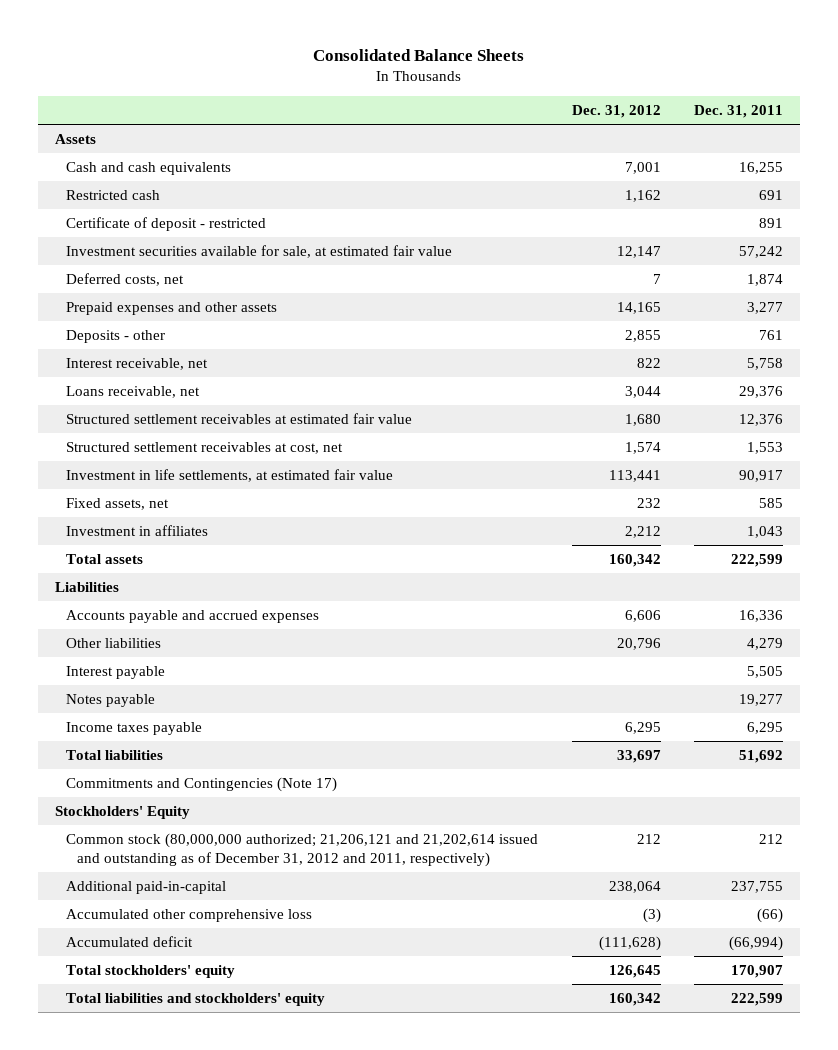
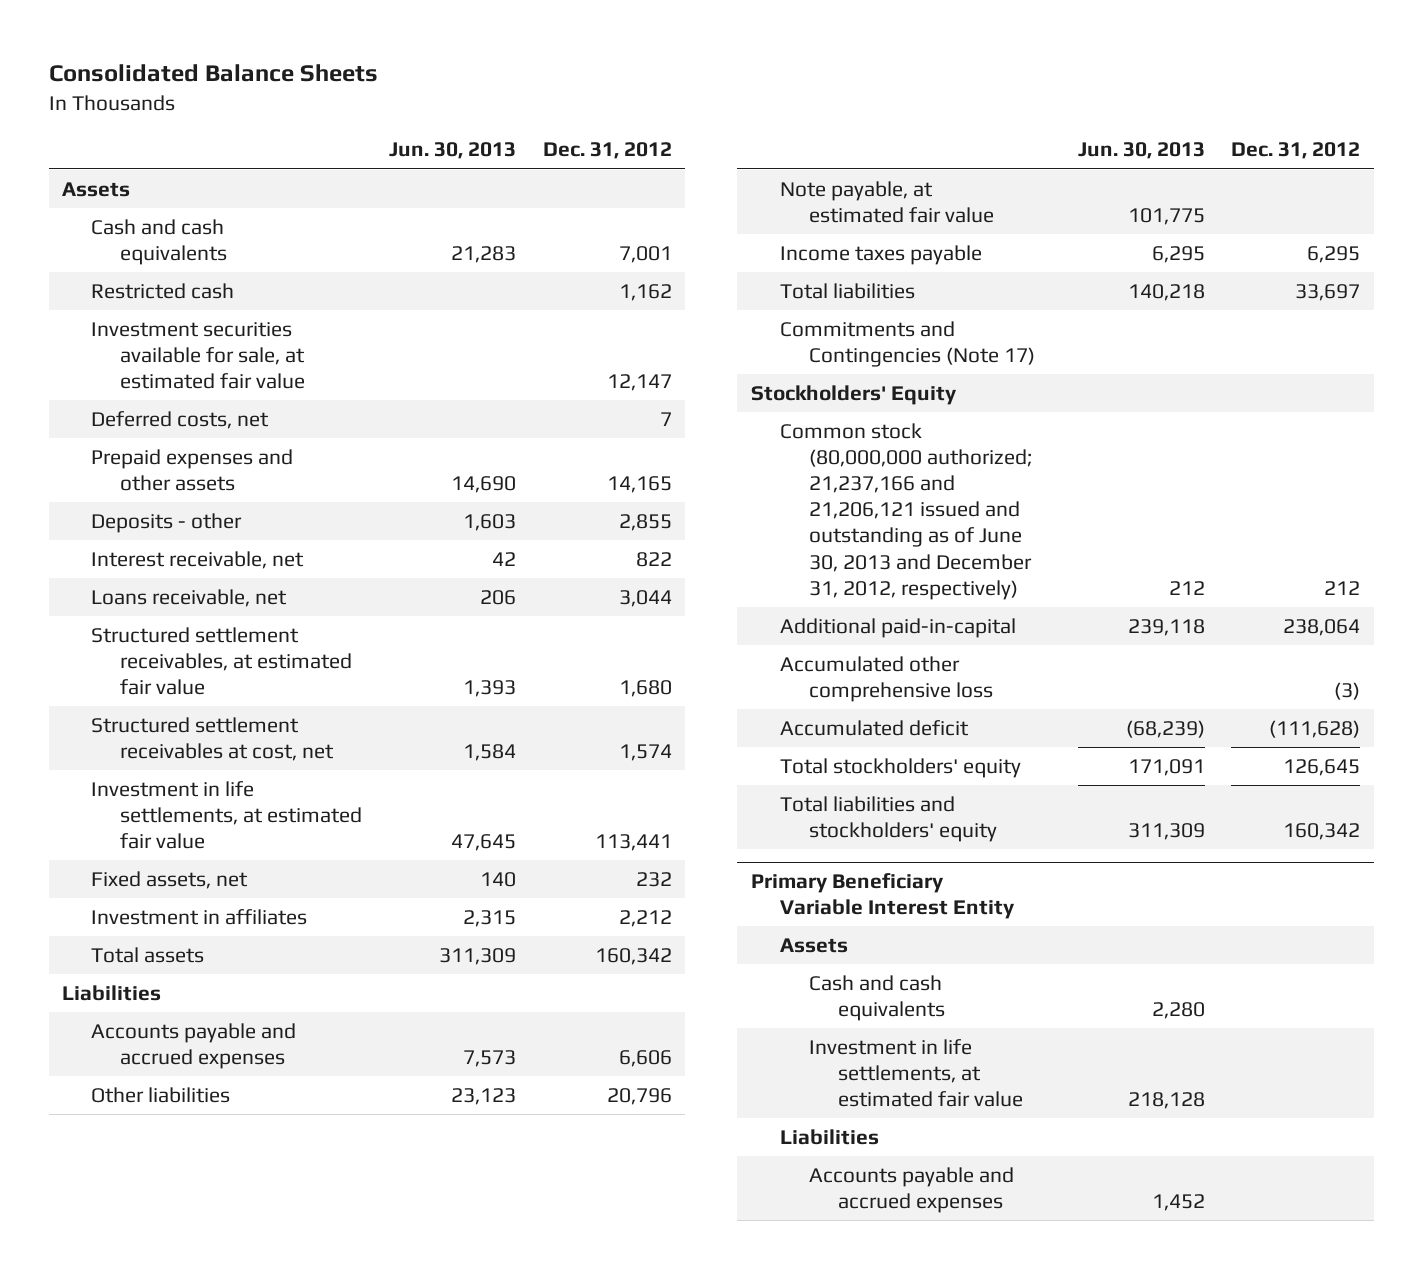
[694,105,784,119] Dec. 31, 2011 -> none
none -> [388,142,516,160] Jun. 30, 2013
[66,216,267,231] Certificate of deposit - restricted -> none
[66,412,413,424] Structured settlement receivables at estimated fair value -> [91,626,353,696] Structured settlement receivables, at estimated fair value
[66,665,166,679] Interest payable -> none
[66,693,156,707] Notes payable -> none
none -> [779,180,994,223] Note payable, at estimated fair value
[66,832,539,867] Common stock (80,000,000 authorized; 21,206,121 and 21,202,614 issued and outstanding as of December 31, 2012 and 2011, respectively) -> [779,422,1032,600] Common stock (80,000,000 authorized; 21,237,166 and 21,206,121 issued and outstanding as of June 30, 2013 and December 31, 2012, respectively)
none -> [750,872,1015,920] Primary Beneficiary Variable Interest Entity
none -> [779,937,848,953] Assets
none -> [808,974,946,1021] Cash and cash equivalents
none -> [808,1038,1024,1108] Investment in life settlements, at estimated fair value
none -> [779,1128,879,1145] Liabilities
none -> [808,1166,1014,1213] Accounts payable and accrued expenses

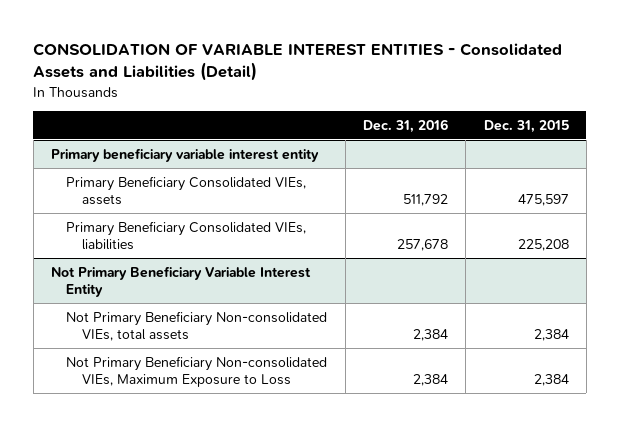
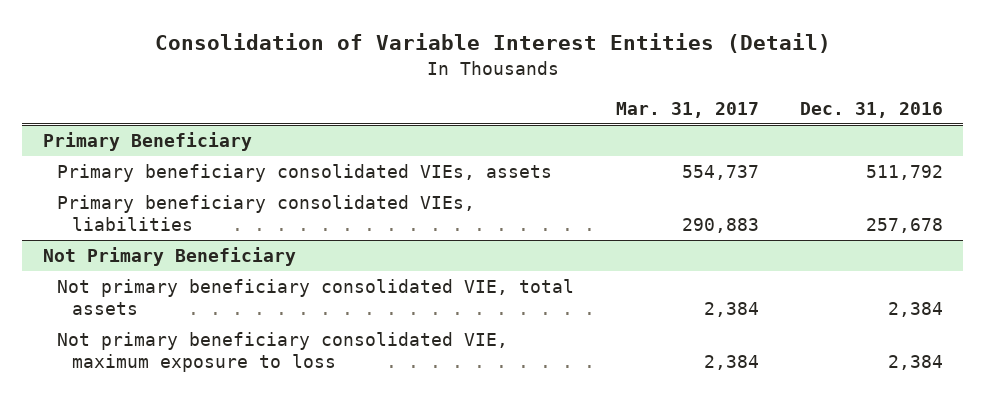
[33,43,563,82] CONSOLIDATION OF VARIABLE INTEREST ENTITIES - Consolidated Assets and Liabilities (Detail) -> [154,33,831,54] Consolidation of Variable Interest Entities (Detail)
[483,119,569,133] Dec. 31, 2015 -> none
none -> [615,102,759,119] Mar. 31, 2017
[50,147,319,162] Primary beneficiary variable interest entity -> [42,132,252,152] Primary Beneficiary
[66,175,307,206] Primary Beneficiary Consolidated VIEs, assets -> [57,164,553,183] Primary beneficiary consolidated VIEs, assets
[66,220,307,251] Primary Beneficiary Consolidated VIEs, liabilities -> [57,195,476,232] Primary beneficiary consolidated VIEs, liabilities
[50,265,311,298] Not Primary Beneficiary Variable Interest Entity -> [42,247,296,267] Not Primary Beneficiary
[66,310,328,342] Not Primary Beneficiary Non-consolidated VIEs, total assets -> [57,279,575,316] Not primary beneficiary consolidated VIE, total assets
[66,355,328,388] Not Primary Beneficiary Non-consolidated VIEs, Maximum Exposure to Loss -> [57,332,509,373] Not primary beneficiary consolidated VIE, maximum exposure to loss

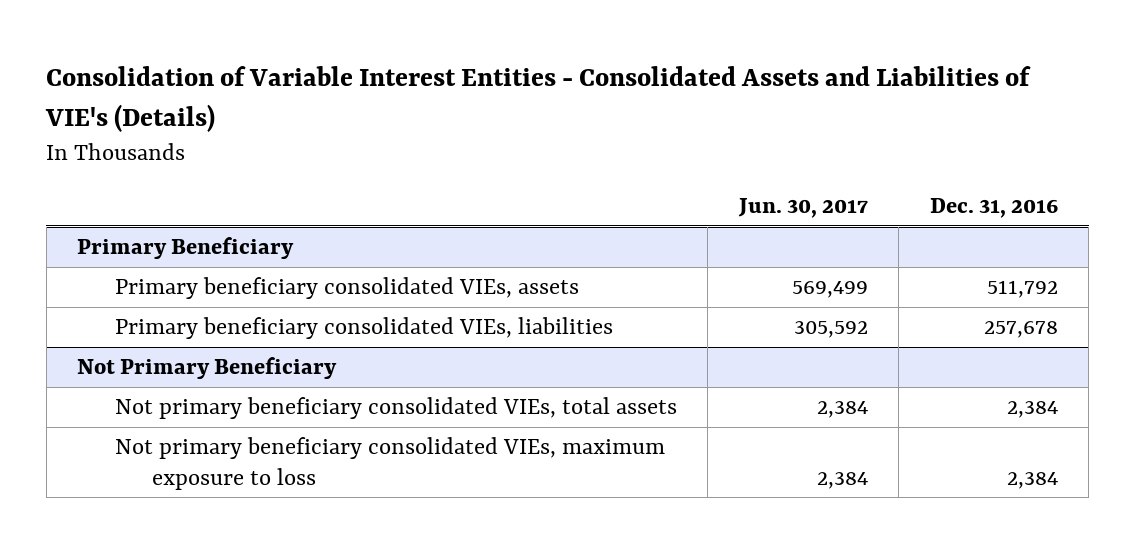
[154,33,831,54] Consolidation of Variable Interest Entities (Detail) -> [45,65,1032,132] Consolidation of Variable Interest Entities - Consolidated Assets and Liabilities of VIE's (Details)
[615,102,759,119] Mar. 31, 2017 -> none
none -> [737,198,868,219] Jun. 30, 2017
[57,279,575,316] Not primary beneficiary consolidated VIE, total assets -> [114,397,677,420] Not primary beneficiary consolidated VIEs, total assets
[57,332,509,373] Not primary beneficiary consolidated VIE, maximum exposure to loss -> [114,437,665,490] Not primary beneficiary consolidated VIEs, maximum exposure to loss

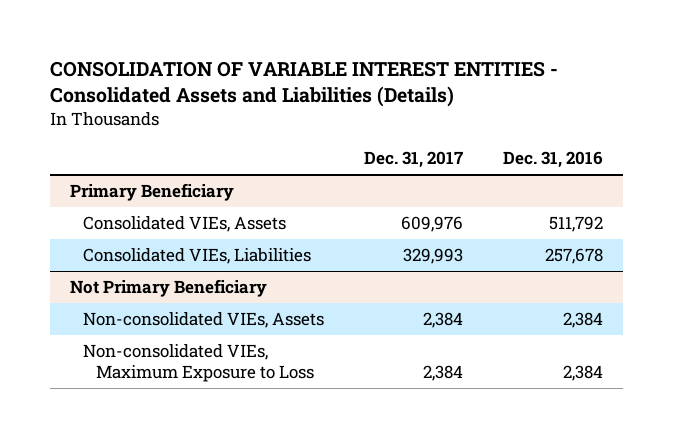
[45,65,1032,132] Consolidation of Variable Interest Entities - Consolidated Assets and Liabilities of VIE's (Details) -> [49,60,558,108] CONSOLIDATION OF VARIABLE INTEREST ENTITIES - Consolidated Assets and Liabilities (Details)
[737,198,868,219] Jun. 30, 2017 -> none
none -> [364,151,464,169] Dec. 31, 2017
[114,277,579,300] Primary beneficiary consolidated VIEs, assets -> [82,216,286,233] Consolidated VIEs, Assets
[114,317,613,340] Primary beneficiary consolidated VIEs, liabilities -> [82,248,311,265] Consolidated VIEs, Liabilities
[114,397,677,420] Not primary beneficiary consolidated VIEs, total assets -> [82,312,324,329] Non-consolidated VIEs, Assets
[114,437,665,490] Not primary beneficiary consolidated VIEs, maximum exposure to loss -> [82,344,315,382] Non-consolidated VIEs, Maximum Exposure to Loss

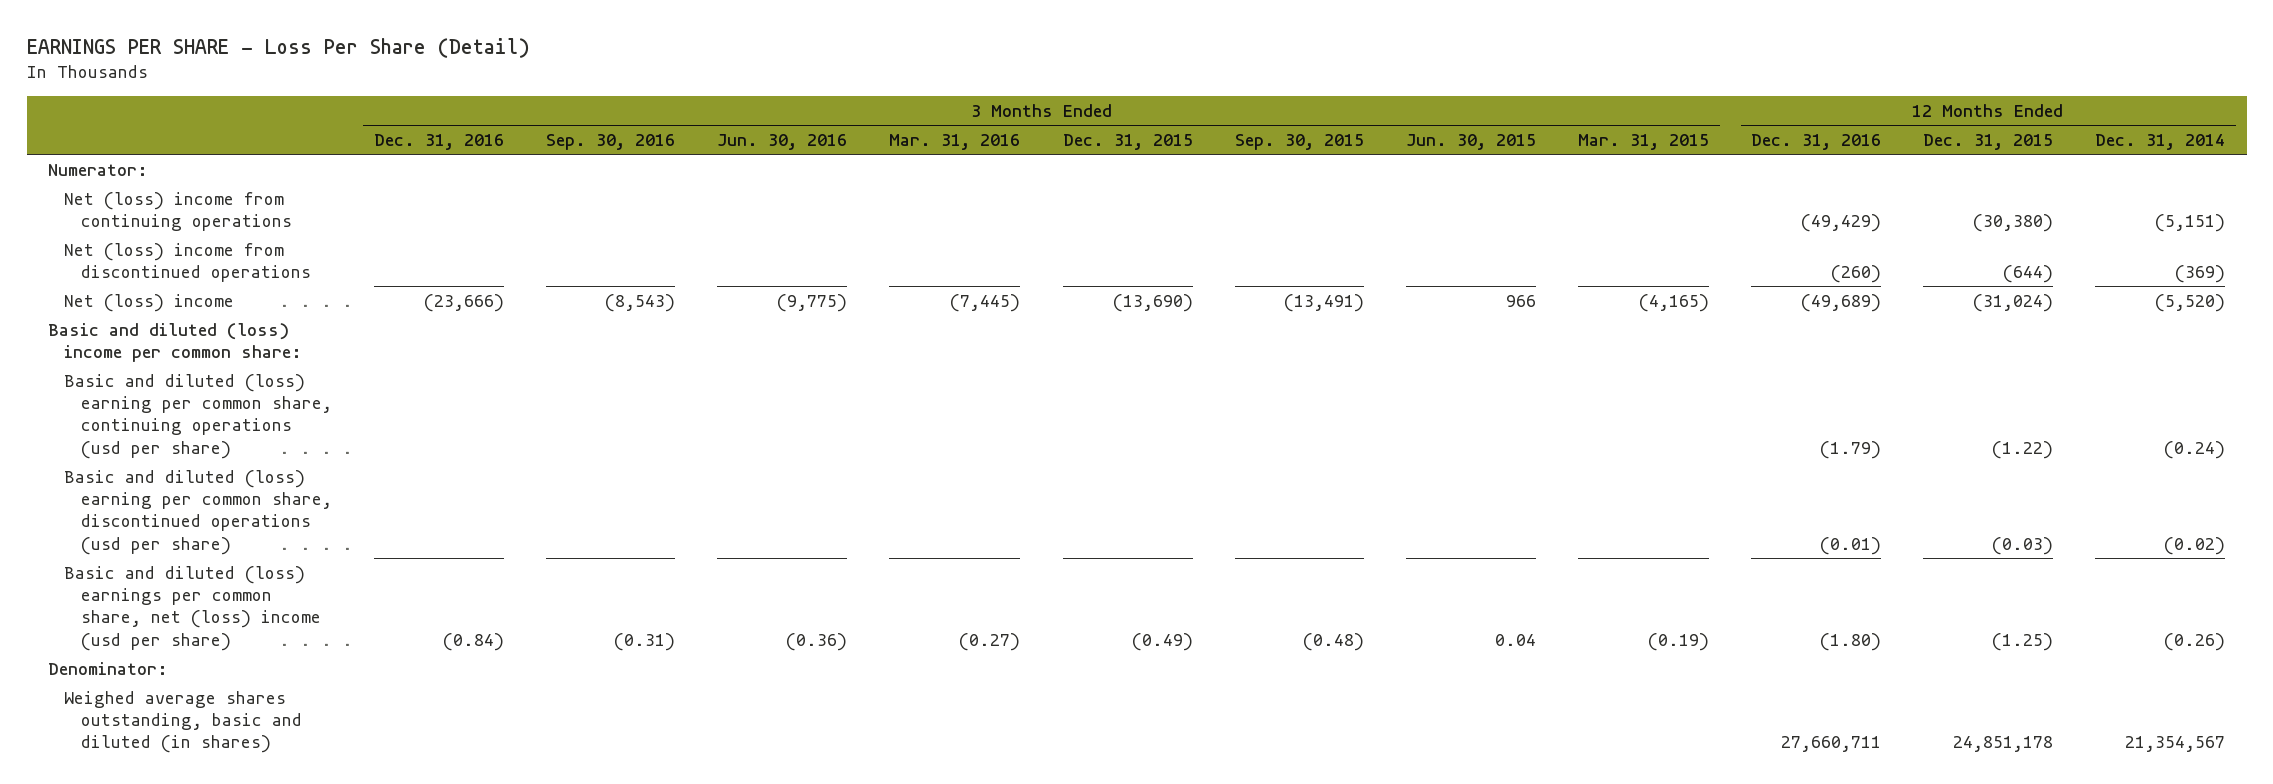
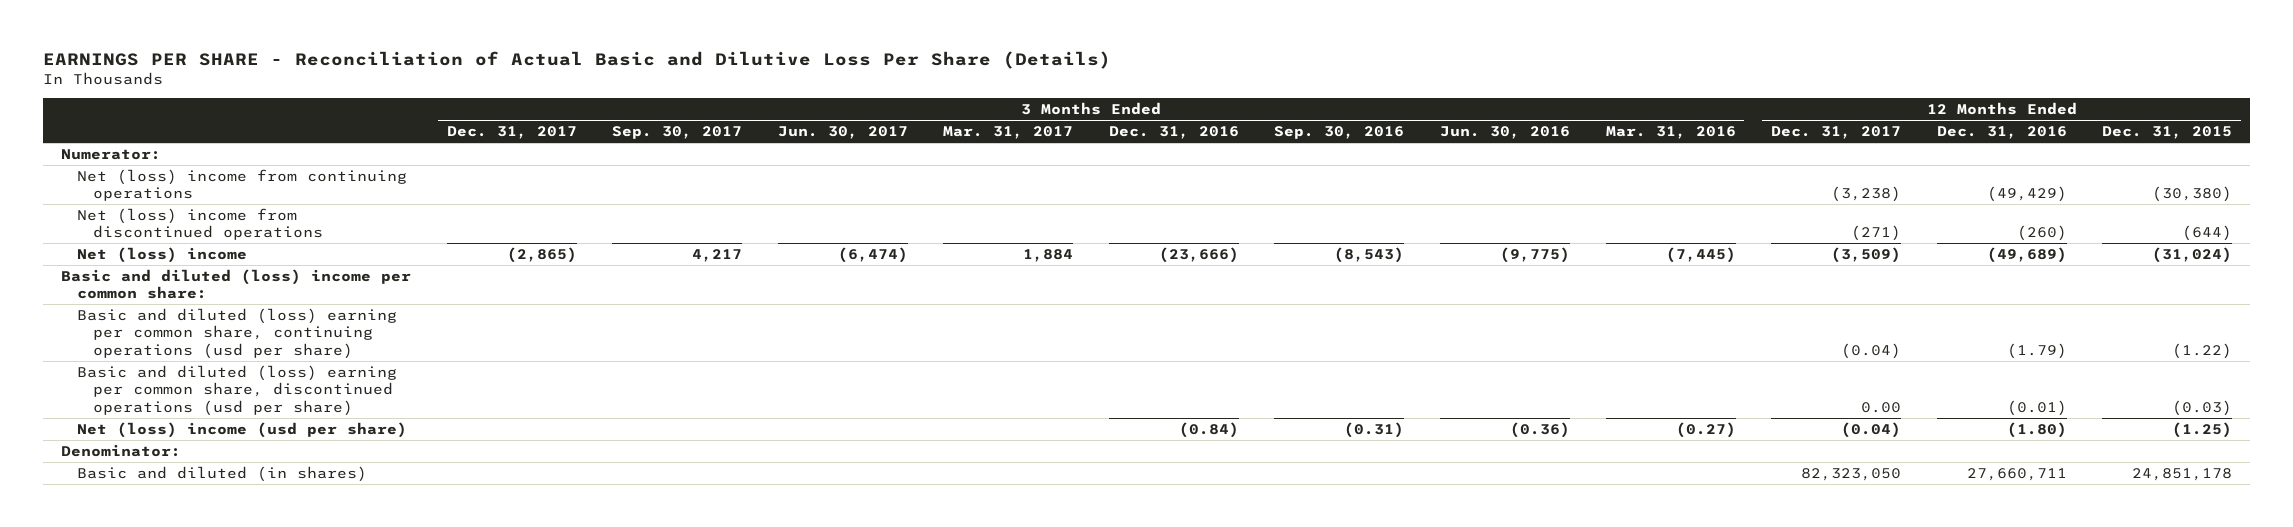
[26,38,530,59] EARNINGS PER SHARE - Loss Per Share (Detail) -> [43,51,1112,70] EARNINGS PER SHARE - Reconciliation of Actual Basic and Dilutive Loss Per Share (Details)
[1062,133,1193,150] Dec. 31, 2015 -> none
[1234,133,1364,150] Sep. 30, 2015 -> none
[1405,133,1536,150] Jun. 30, 2015 -> none
[1578,133,1710,150] Mar. 31, 2015 -> none
[2095,133,2226,150] Dec. 31, 2014 -> none
none -> [446,126,577,140] Dec. 31, 2017
none -> [612,126,743,140] Sep. 30, 2017
none -> [777,126,908,140] Jun. 30, 2017
none -> [943,126,1074,140] Mar. 31, 2017
none -> [1771,126,1902,140] Dec. 31, 2017
[64,565,321,651] Basic and diluted (loss) earnings per common share, net (loss) income (usd per share) -> [76,421,407,438] Net (loss) income (usd per share)
[64,690,302,754] Weighed average shares outstanding, basic and diluted (in shares) -> [76,465,367,482] Basic and diluted (in shares)

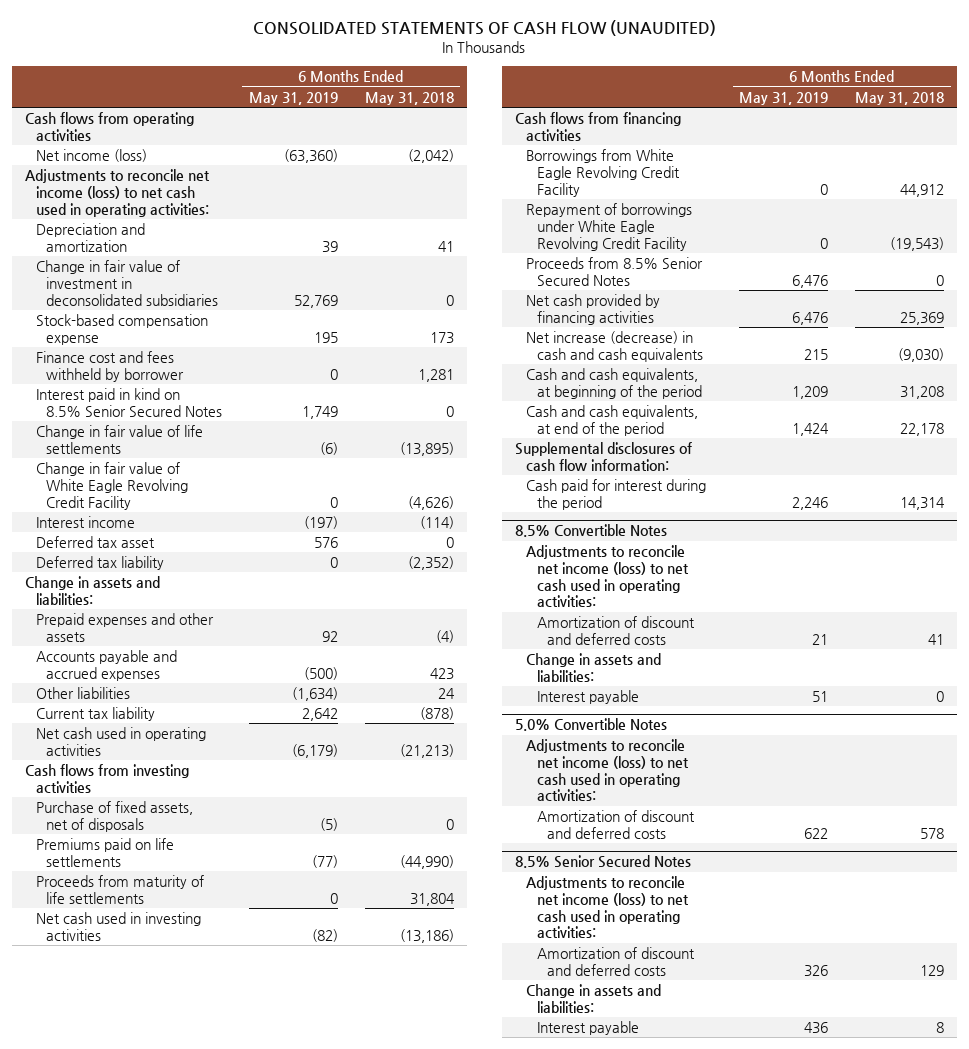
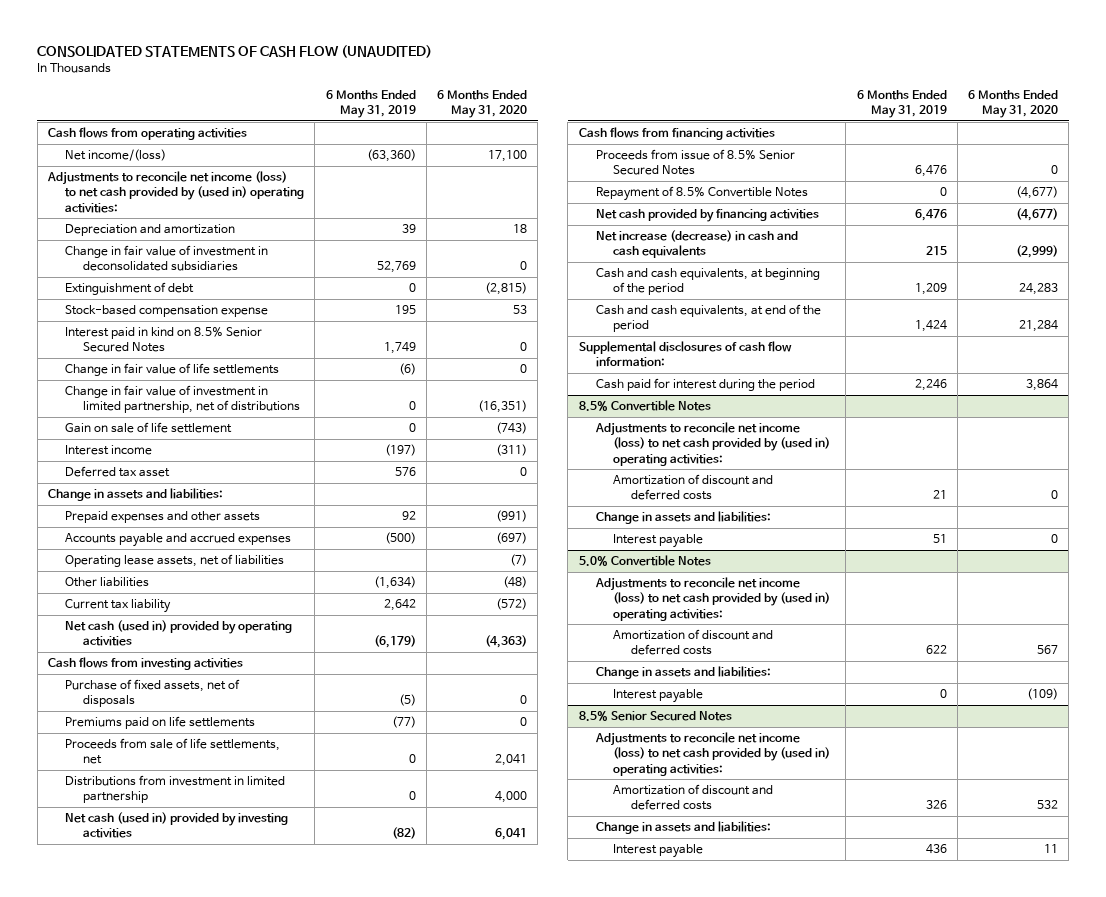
[364,91,454,105] May 31, 2018 -> none
none -> [437,90,528,119] 6 Months Ended May 31, 2020
[35,149,147,163] Net income (loss) -> [65,149,167,162] Net income/(loss)
[24,169,210,217] Adjustments to reconcile net income (loss) to net cash used in operating activities: -> [46,171,305,213] Adjustments to reconcile net income (loss) to net cash provided by (used in) operating activities:
none -> [65,282,195,296] Extinguishment of debt
[35,351,185,382] Finance cost and fees withheld by borrower -> none
[35,462,189,510] Change in fair value of White Eagle Revolving Credit Facility -> none
none -> [65,385,300,414] Change in fair value of investment in limited partnership, net of distributions
none -> [65,422,233,434] Gain on sale of life settlement
[35,556,164,571] Deferred tax liability -> none
none -> [65,554,285,568] Operating lease assets, net of liabilities
[35,727,206,756] Net cash used in operating activities -> [65,620,293,647] Net cash (used in) provided by operating activities
[35,875,204,904] Proceeds from maturity of life settlements -> [65,738,281,765] Proceeds from sale of life settlements, net
none -> [65,775,286,804] Distributions from investment in limited partnership
[35,912,201,941] Net cash used in investing activities -> [65,812,289,839] Net cash (used in) provided by investing activities
[525,149,680,197] Borrowings from White Eagle Revolving Credit Facility -> none
[525,203,692,251] Repayment of borrowings under White Eagle Revolving Credit Facility -> none
[525,257,703,286] Proceeds from 8.5% Senior Secured Notes -> [596,149,796,176] Proceeds from issue of 8.5% Senior Secured Notes
none -> [596,186,809,202] Repayment of 8.5% Convertible Notes
[525,545,689,608] Adjustments to reconcile net income (loss) to net cash used in operating activities: -> [595,422,831,466] Adjustments to reconcile net income (loss) to net cash provided by (used in) operating activities:
[525,739,689,802] Adjustments to reconcile net income (loss) to net cash used in operating activities: -> [595,577,831,621] Adjustments to reconcile net income (loss) to net cash provided by (used in) operating activities:
none -> [596,666,772,680] Change in assets and liabilities:
none -> [613,689,704,704] Interest payable
[525,876,689,939] Adjustments to reconcile net income (loss) to net cash used in operating activities: -> [595,732,831,776] Adjustments to reconcile net income (loss) to net cash provided by (used in) operating activities:

